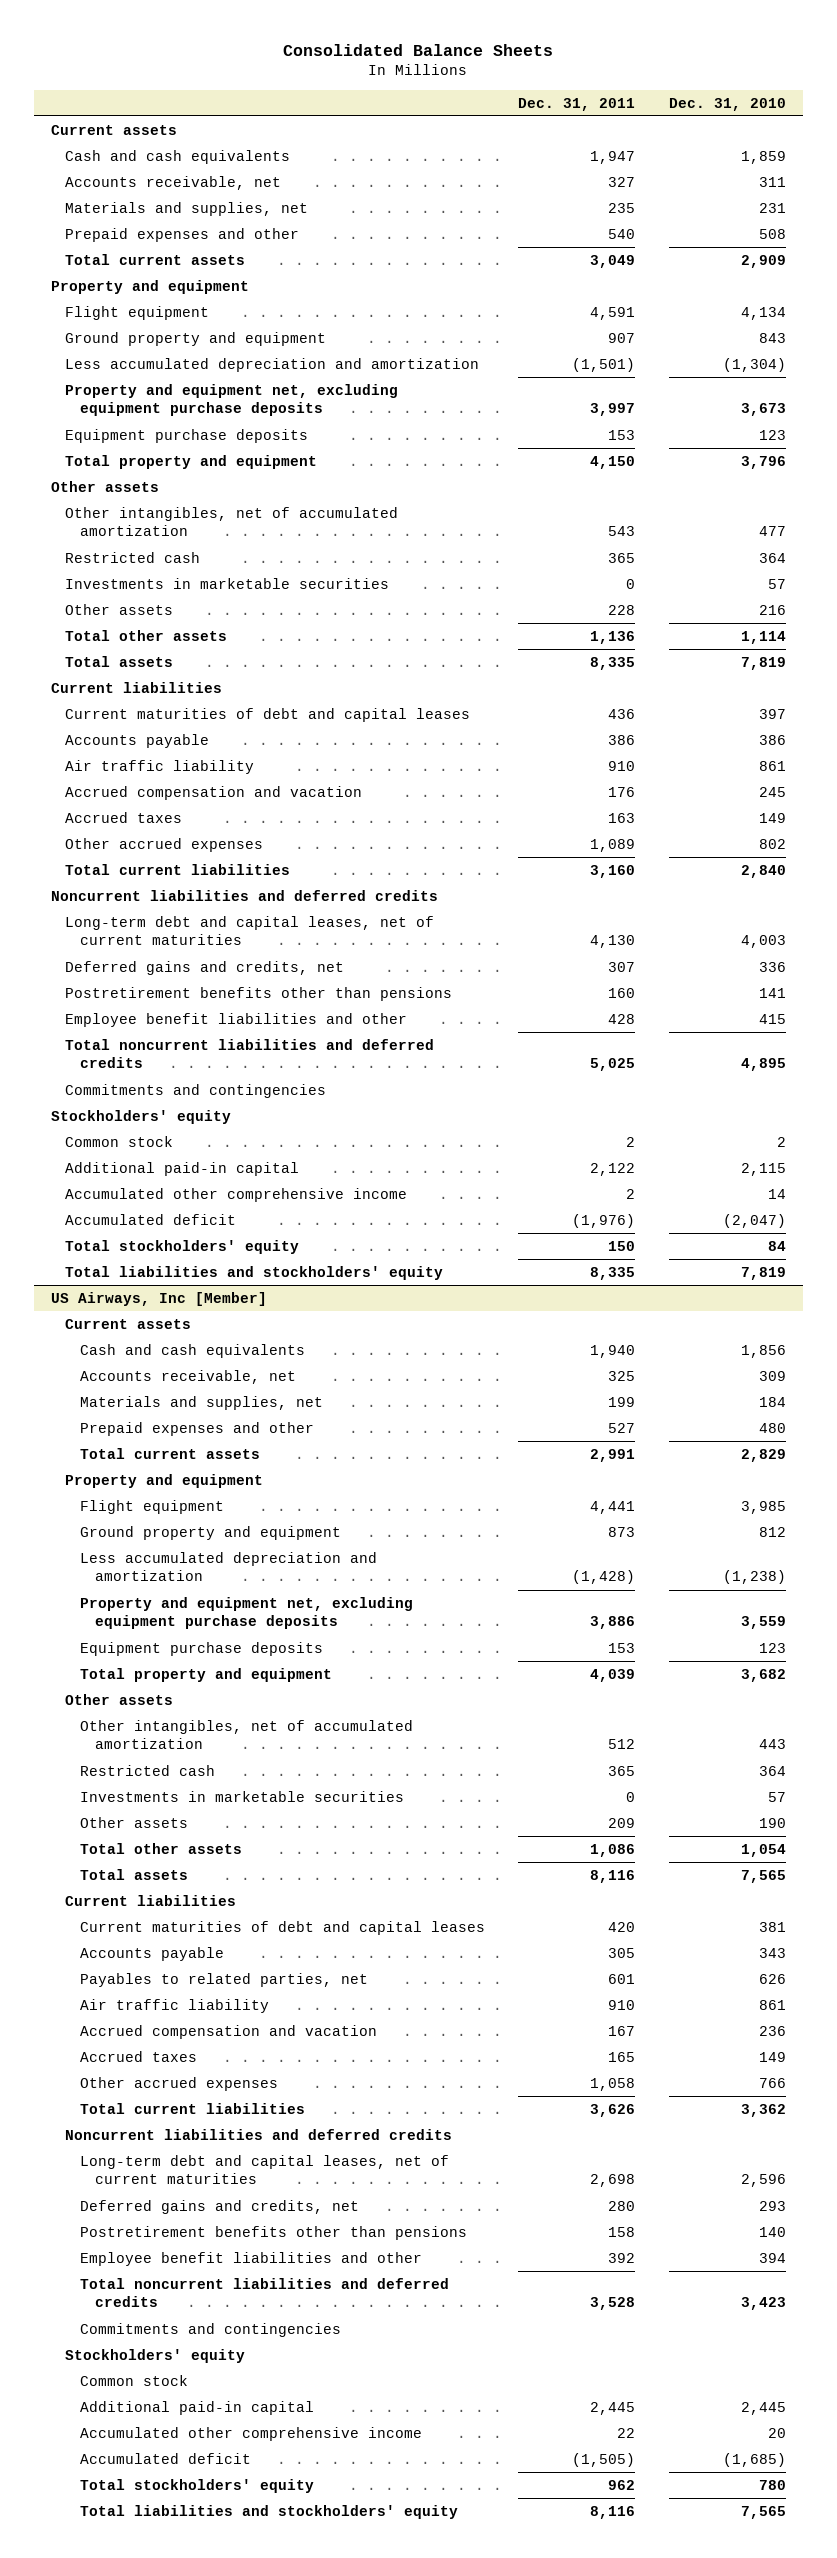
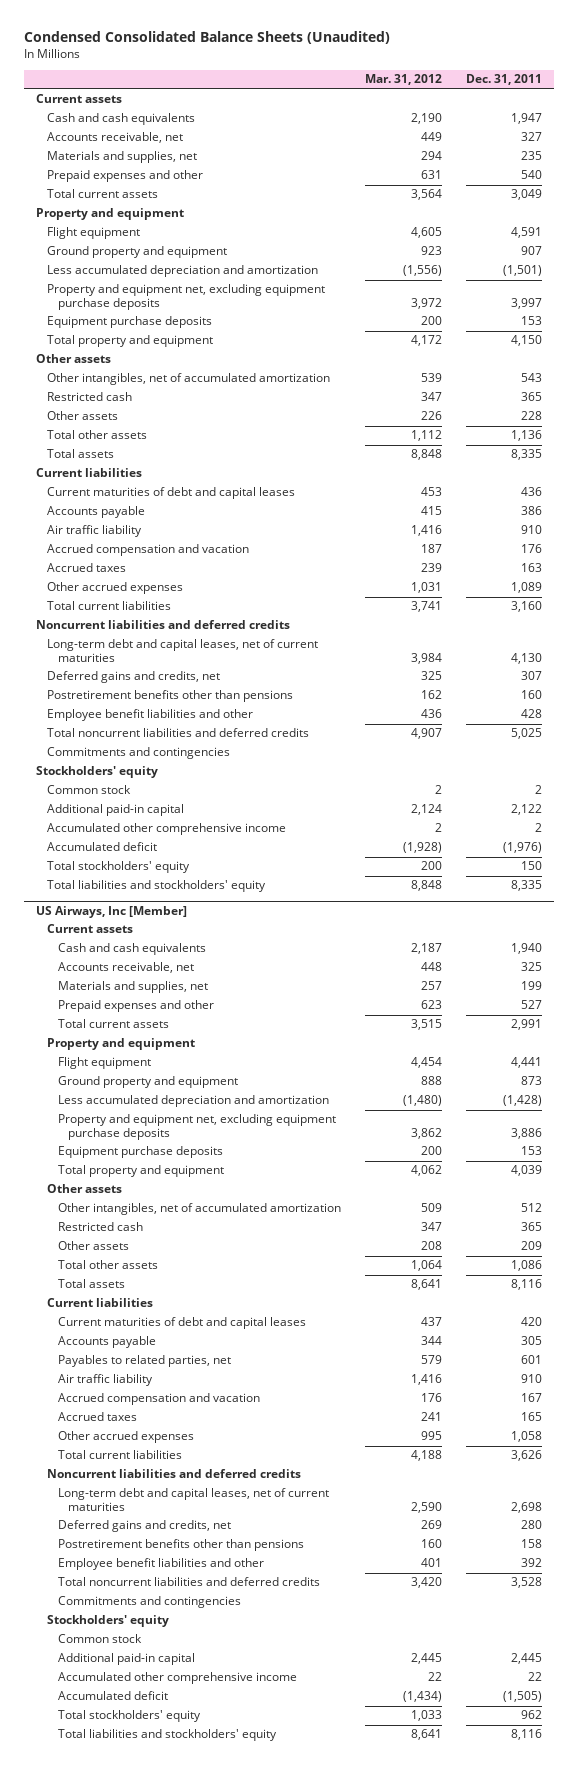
[283,44,554,57] Consolidated Balance Sheets -> [24,31,391,45] Condensed Consolidated Balance Sheets (Unaudited)
[668,97,786,111] Dec. 31, 2010 -> none
none -> [364,74,442,86] Mar. 31, 2012
[65,577,390,589] Investments in marketable securities -> none
[80,1790,405,1802] Investments in marketable securities -> none

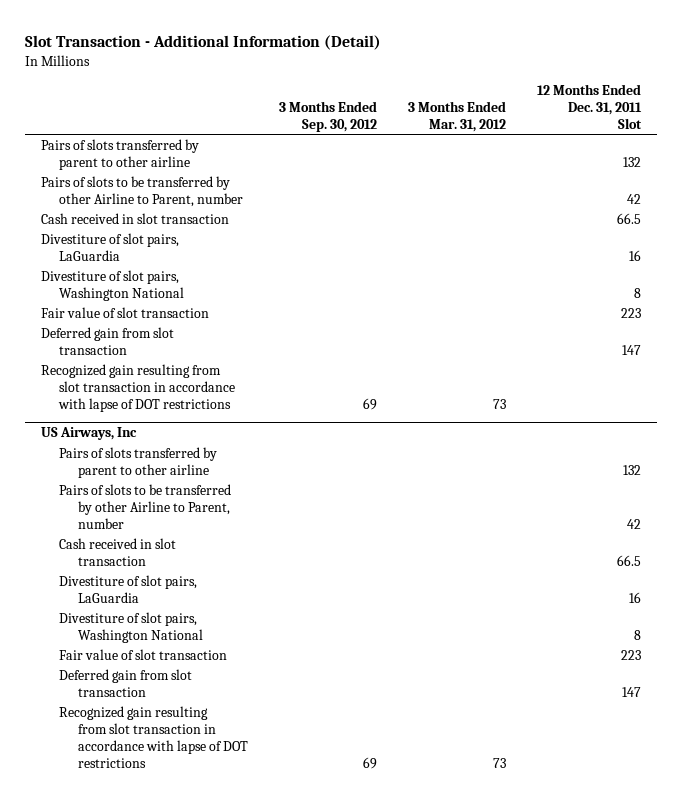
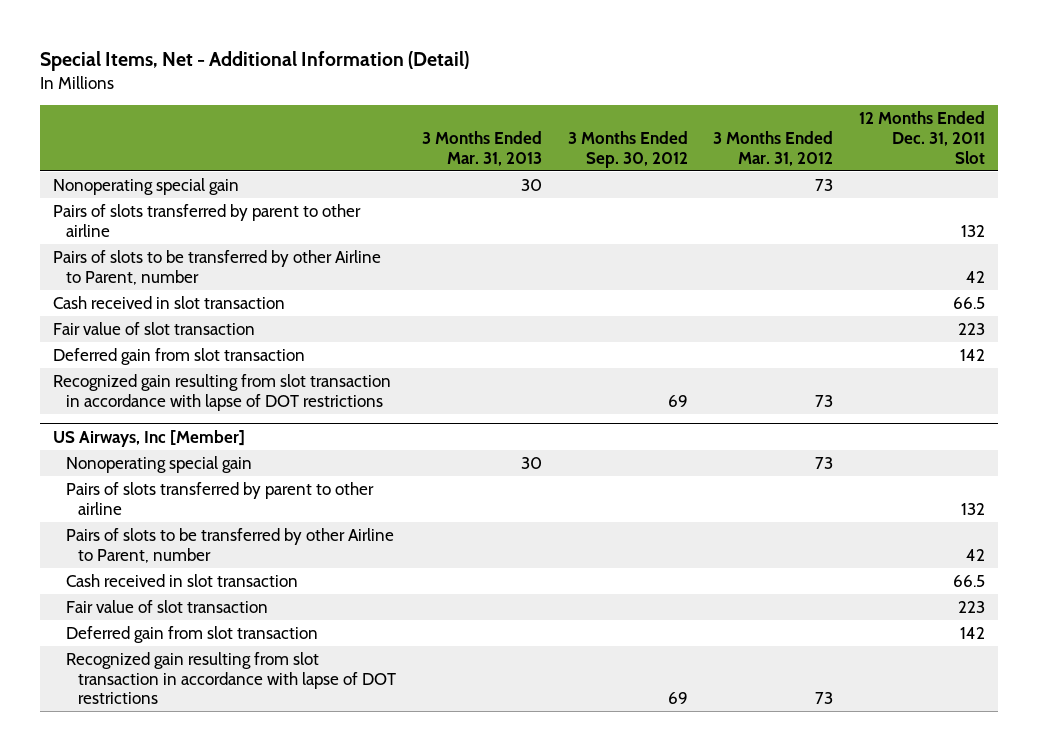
[24,34,381,50] Slot Transaction - Additional Information (Detail) -> [40,51,470,72] Special Items, Net - Additional Information (Detail)
none -> [421,130,542,166] 3 Months Ended Mar. 31, 2013
none -> [52,177,239,195] Nonoperating special gain
[40,233,179,261] Divestiture of slot pairs, LaGuardia -> none
[40,270,185,301] Divestiture of slot pairs, Washington National -> none
[622,344,642,355] 147 -> [959,348,985,361] 142
[40,427,137,441] US Airways, Inc -> [52,429,245,447] US Airways, Inc [Member]
none -> [65,455,252,473] Nonoperating special gain
[59,575,198,603] Divestiture of slot pairs, LaGuardia -> none
[59,612,203,643] Divestiture of slot pairs, Washington National -> none
[622,686,642,697] 147 -> [959,626,985,639] 142

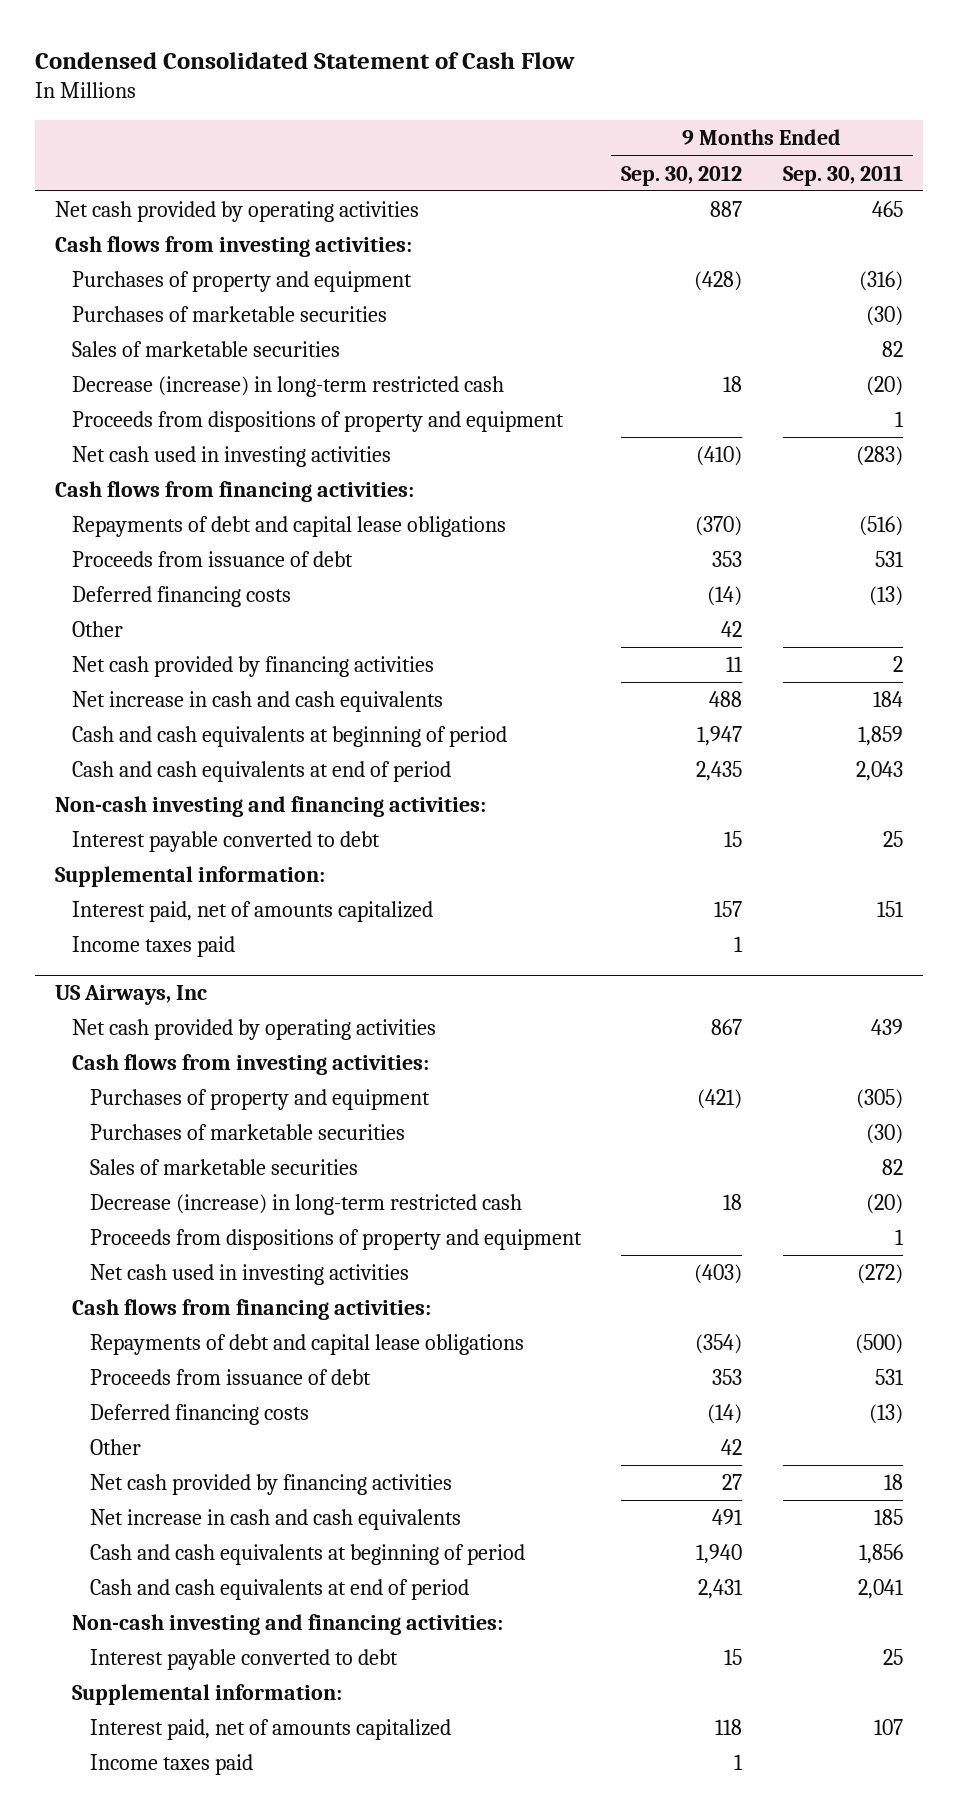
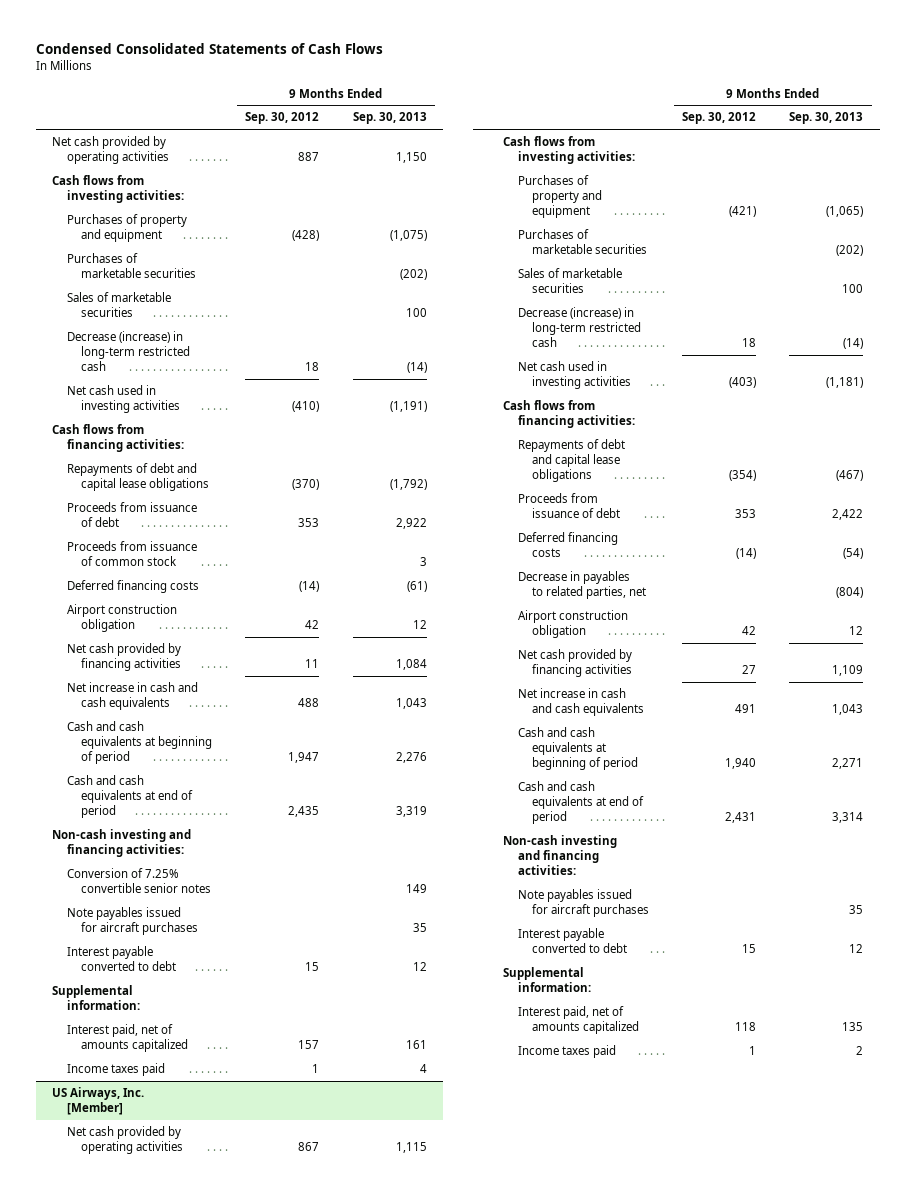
[34,51,575,69] Condensed Consolidated Statement of Cash Flow -> [35,42,383,54] Condensed Consolidated Statements of Cash Flows
[783,164,904,186] Sep. 30, 2011 -> none
none -> [352,112,427,125] Sep. 30, 2013
[72,411,565,433] Proceeds from dispositions of property and equipment -> none
none -> [66,541,197,567] Proceeds from issuance of common stock
[72,621,124,638] Other -> [66,604,177,633] Airport construction obligation
none -> [66,868,211,894] Conversion of 7.25% convertible senior notes
none -> [66,907,198,936] Note payables issued for aircraft purchases
[55,985,208,1006] US Airways, Inc -> [52,1087,145,1116] US Airways, Inc. [Member]
[89,1229,582,1251] Proceeds from dispositions of property and equipment -> none
none -> [517,571,646,600] Decrease in payables to related parties, net
[89,1439,141,1456] Other -> [517,610,628,639] Airport construction obligation
none -> [517,889,649,918] Note payables issued for aircraft purchases

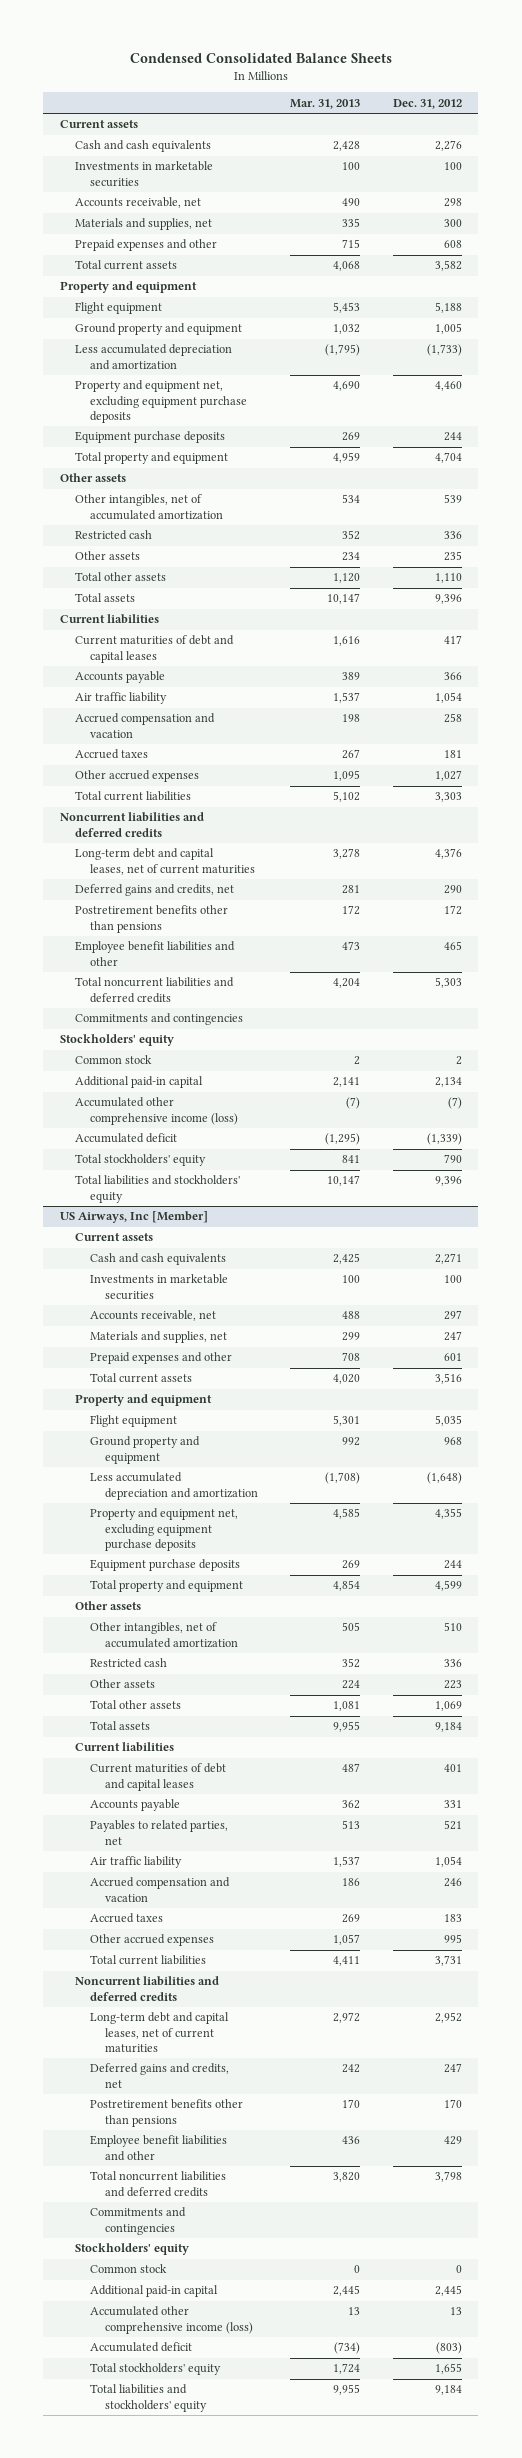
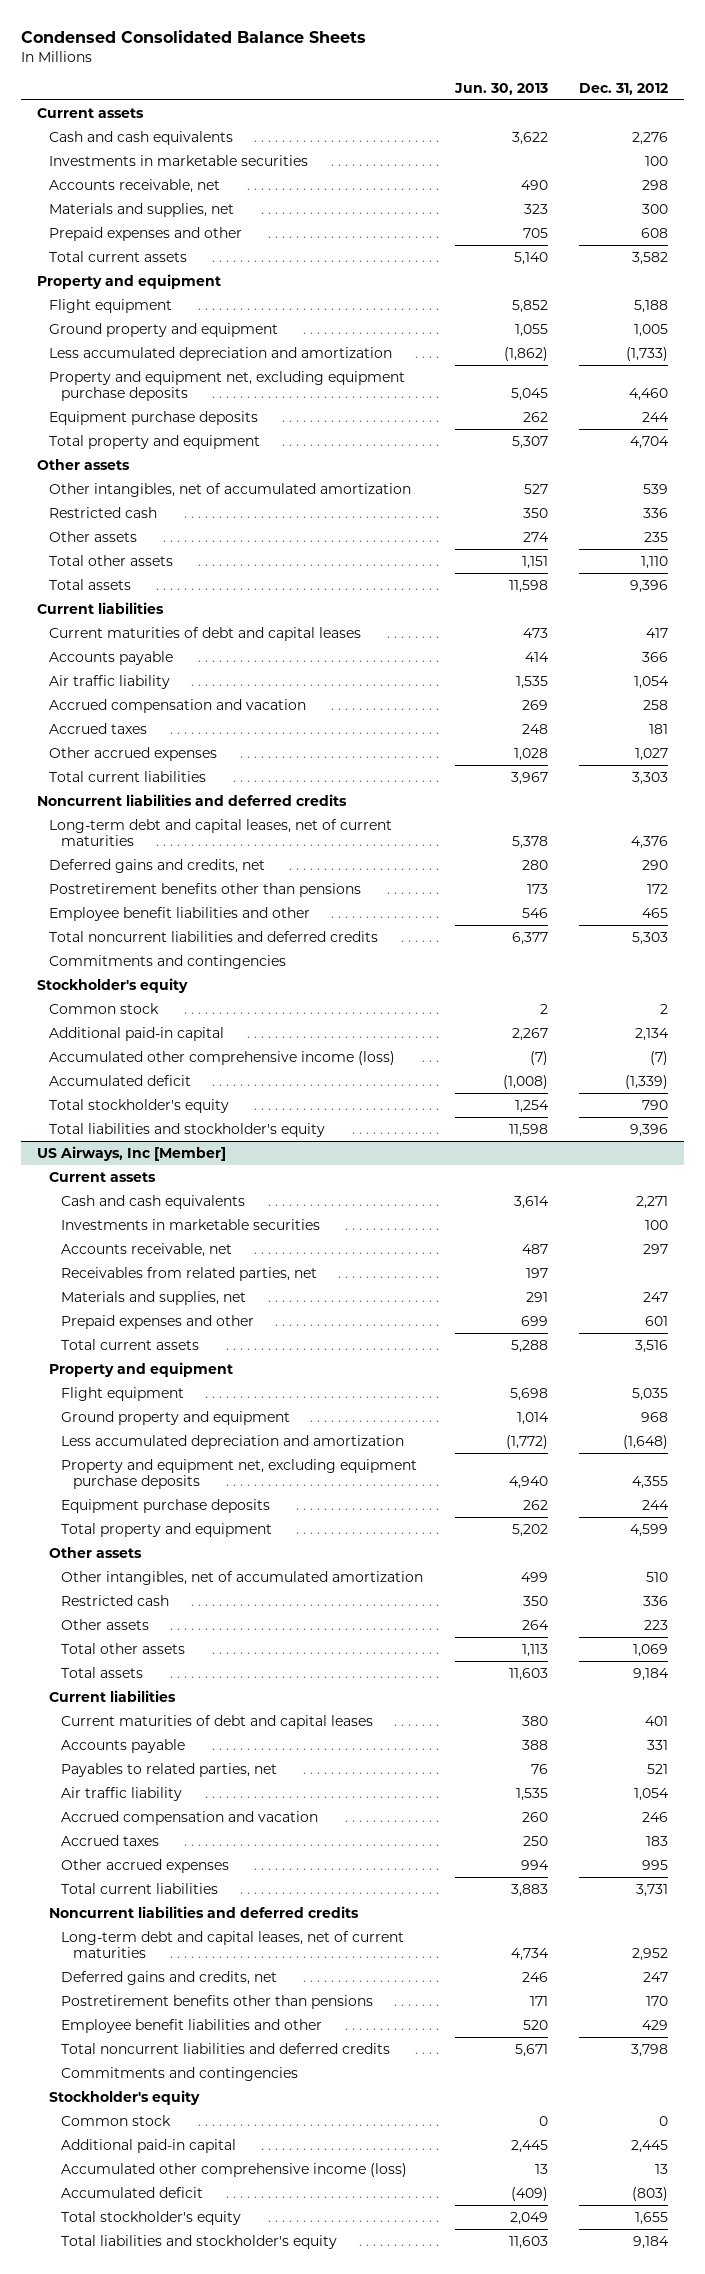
[290,98,361,109] Mar. 31, 2013 -> none
none -> [453,82,548,95] Jun. 30, 2013
[59,1034,174,1047] Stockholders' equity -> [36,977,188,993] Stockholder's equity
[74,1154,206,1167] Total stockholders' equity -> [48,1098,229,1113] Total stockholder's equity
[74,1175,240,1203] Total liabilities and stockholders' equity -> [48,1122,325,1137] Total liabilities and stockholder's equity
none -> [60,1266,317,1281] Receivables from related parties, net
[74,2243,189,2256] Stockholders' equity -> [48,2089,200,2105] Stockholder's equity
[89,2363,221,2376] Total stockholders' equity -> [60,2210,241,2225] Total stockholder's equity
[89,2384,207,2412] Total liabilities and stockholders' equity -> [60,2234,337,2249] Total liabilities and stockholder's equity

